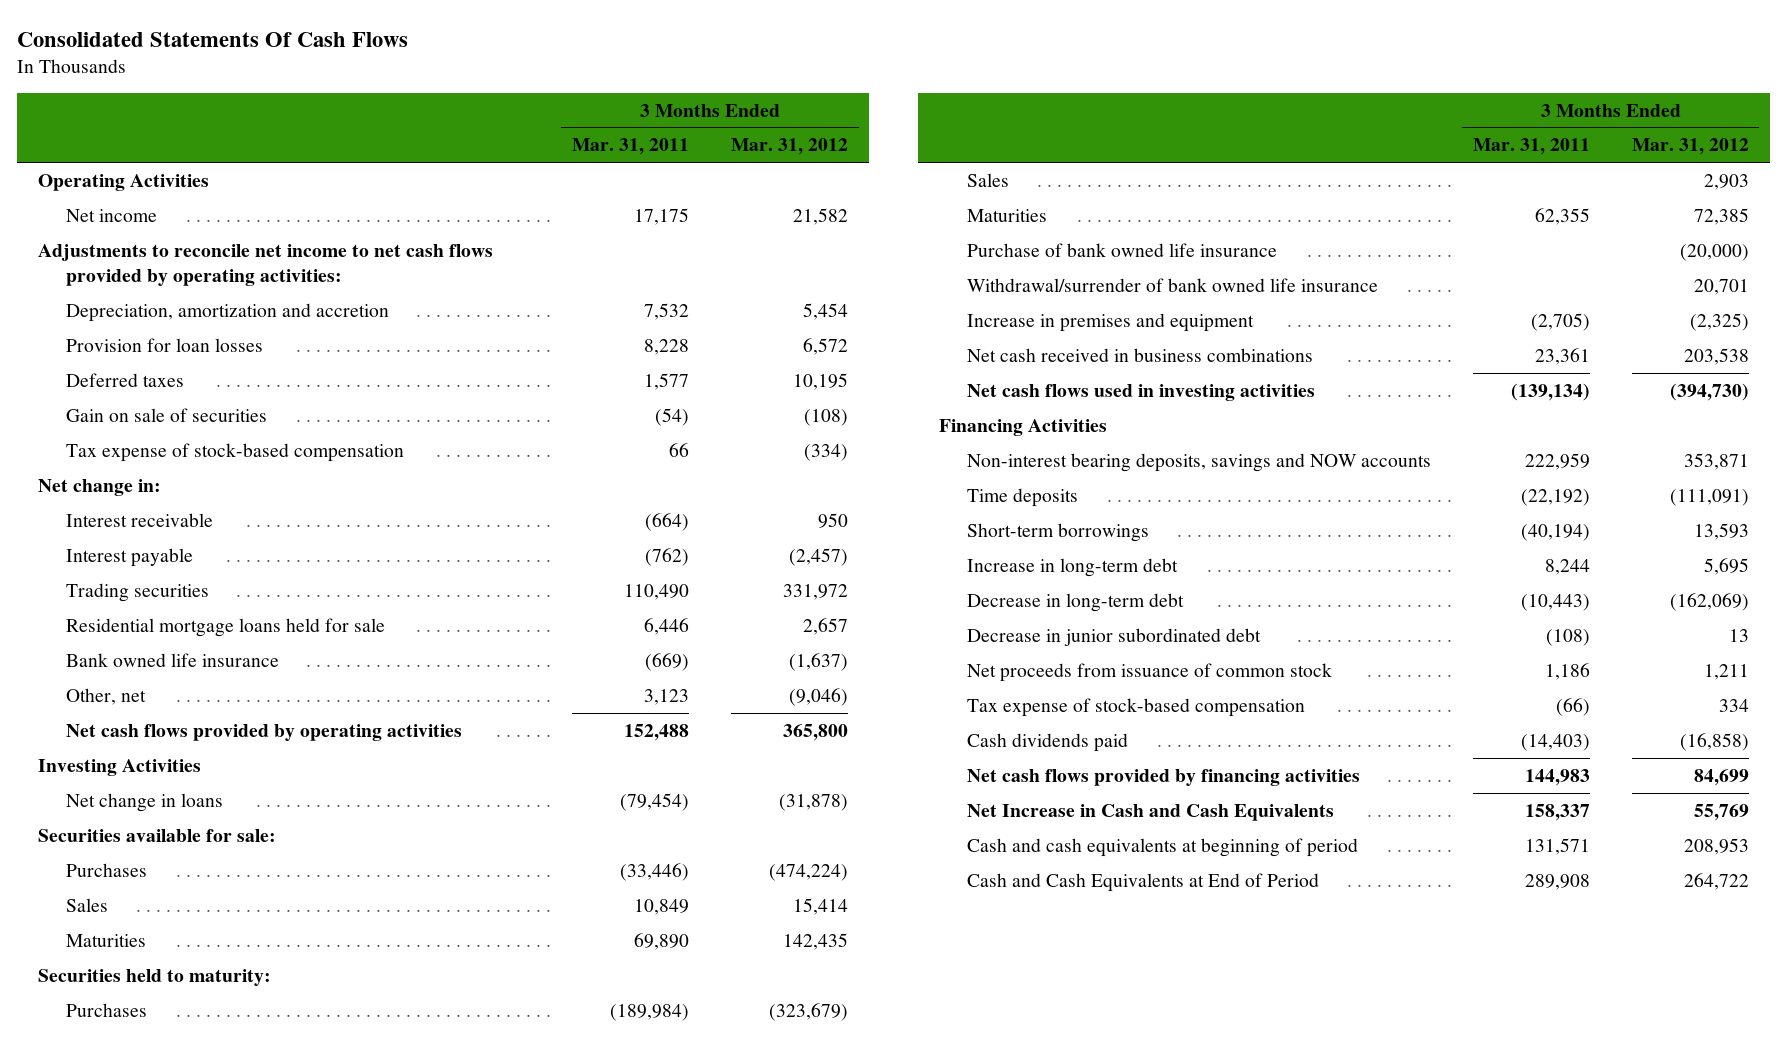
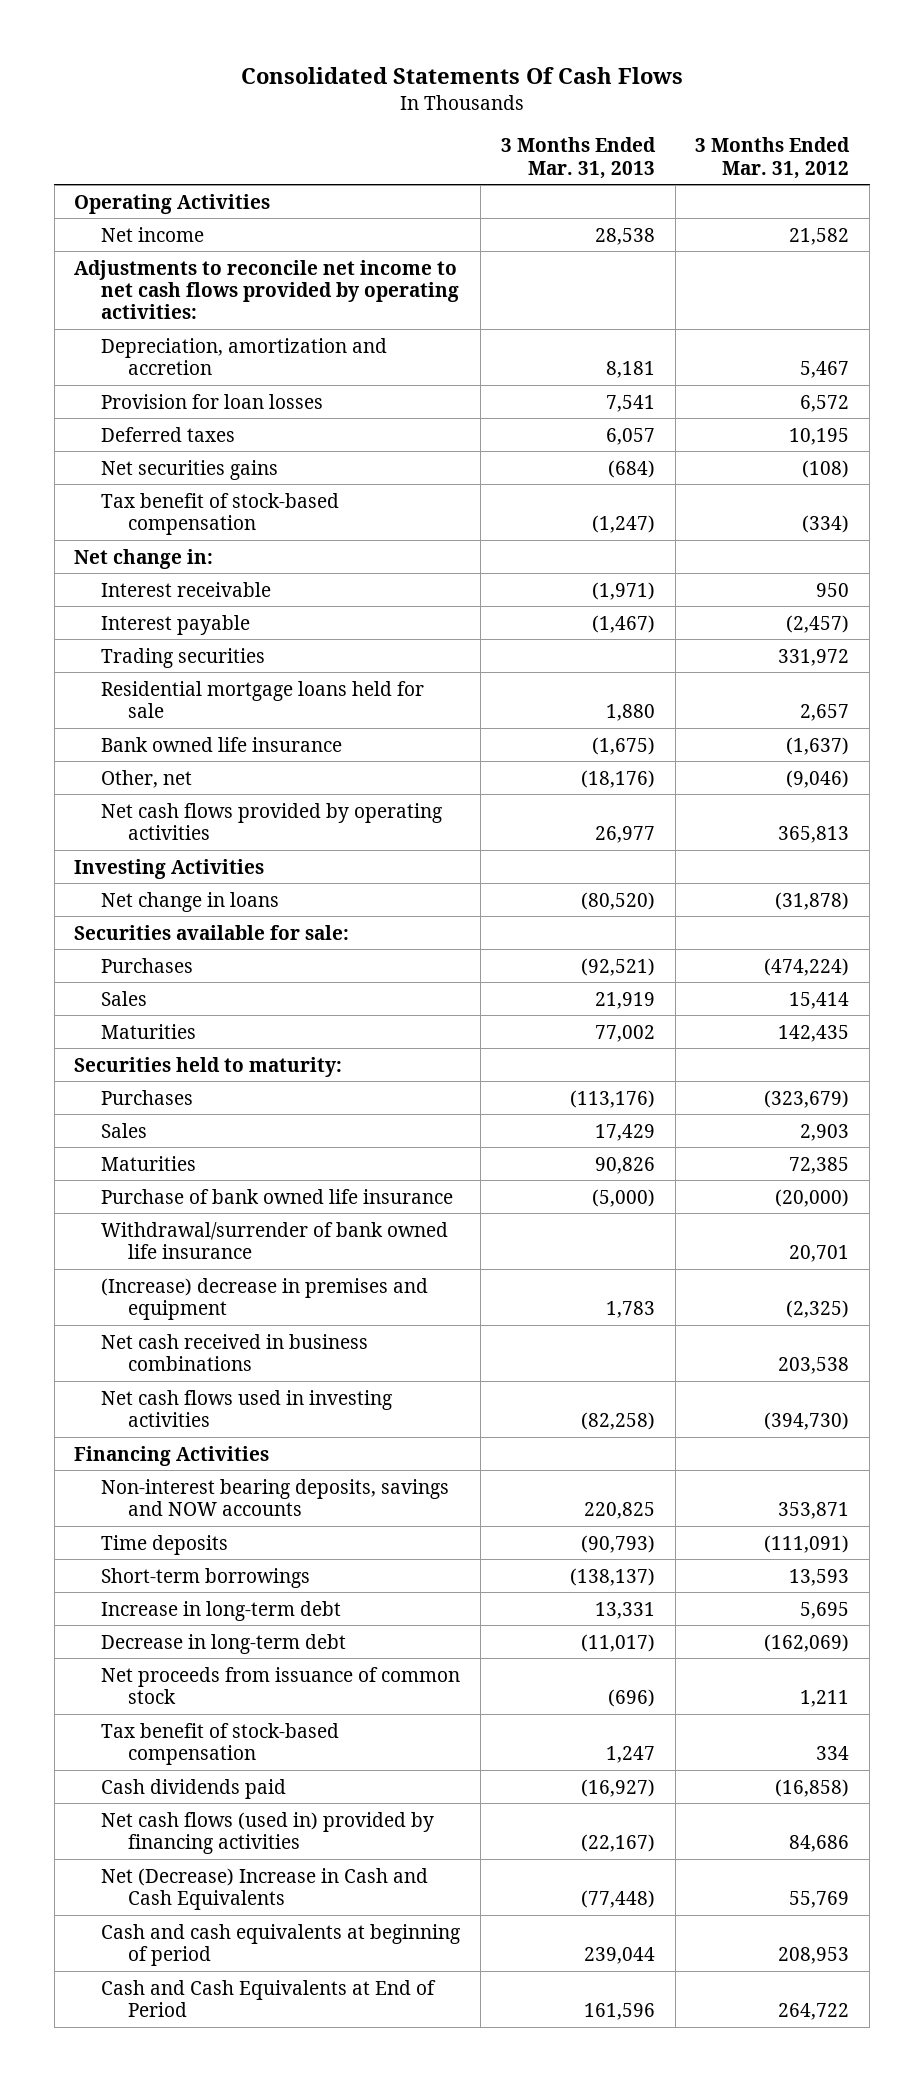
[571,138,689,156] Mar. 31, 2011 -> none
none -> [500,137,656,179] 3 Months Ended Mar. 31, 2013
[803,302,849,320] 5,454 -> [800,360,850,378] 5,467
[65,407,267,422] Gain on sale of securities -> [101,459,279,480] Net securities gains
[65,442,404,462] Tax expense of stock-based compensation -> [101,492,340,535] Tax benefit of stock-based compensation
[783,723,849,741] 365,800 -> [778,825,850,843] 365,813
[966,312,1254,332] Increase in premises and equipment -> [101,1277,429,1320] (Increase) decrease in premises and equipment
[966,627,1261,646] Decrease in junior subordinated debt -> none
[966,697,1305,717] Tax expense of stock-based compensation -> [101,1722,340,1765] Tax benefit of stock-based compensation
[966,768,1360,786] Net cash flows provided by financing activities -> [101,1811,435,1854] Net cash flows (used in) provided by financing activities
[1693,768,1749,786] 84,699 -> [789,1834,850,1852] 84,686
[966,803,1334,821] Net Increase in Cash and Cash Equivalents -> [101,1867,429,1910] Net (Decrease) Increase in Cash and Cash Equivalents

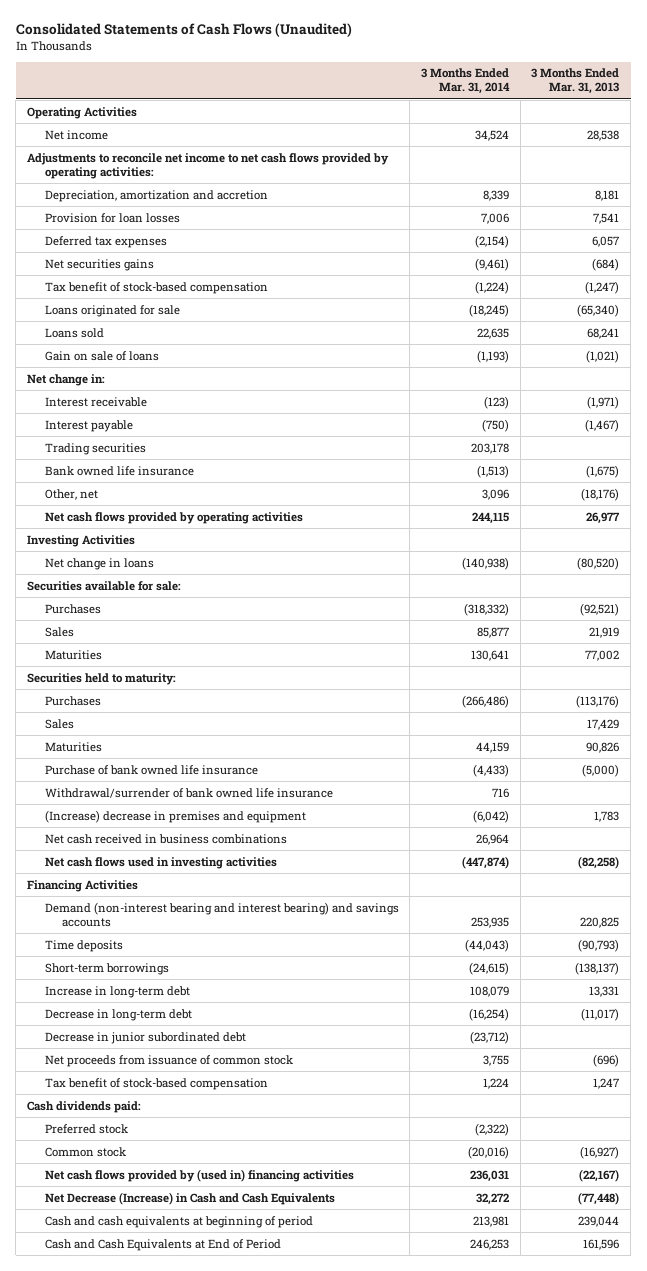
[240,66,683,84] Consolidated Statements Of Cash Flows -> [15,23,352,38] Consolidated Statements of Cash Flows (Unaudited)
[695,137,851,179] 3 Months Ended Mar. 31, 2012 -> none
none -> [421,68,511,95] 3 Months Ended Mar. 31, 2014
[101,426,236,442] Deferred taxes -> [44,235,167,248] Deferred tax expenses
none -> [44,304,180,317] Loans originated for sale
none -> [44,327,104,338] Loans sold
none -> [44,350,159,361] Gain on sale of loans
[101,680,425,718] Residential mortgage loans held for sale -> none
[101,1478,450,1516] Non-interest bearing deposits, savings and NOW accounts -> [44,901,399,927] Demand (non-interest bearing and interest bearing) and savings accounts
none -> [44,1031,246,1044] Decrease in junior subordinated debt
none -> [27,1100,142,1113] Cash dividends paid:
none -> [44,1123,128,1134] Preferred stock
[101,1778,287,1799] Cash dividends paid -> [44,1146,126,1157] Common stock
[101,1811,435,1854] Net cash flows (used in) provided by financing activities -> [44,1168,354,1182] Net cash flows provided by (used in) financing activities
[101,1867,429,1910] Net (Decrease) Increase in Cash and Cash Equivalents -> [44,1191,335,1205] Net Decrease (Increase) in Cash and Cash Equivalents

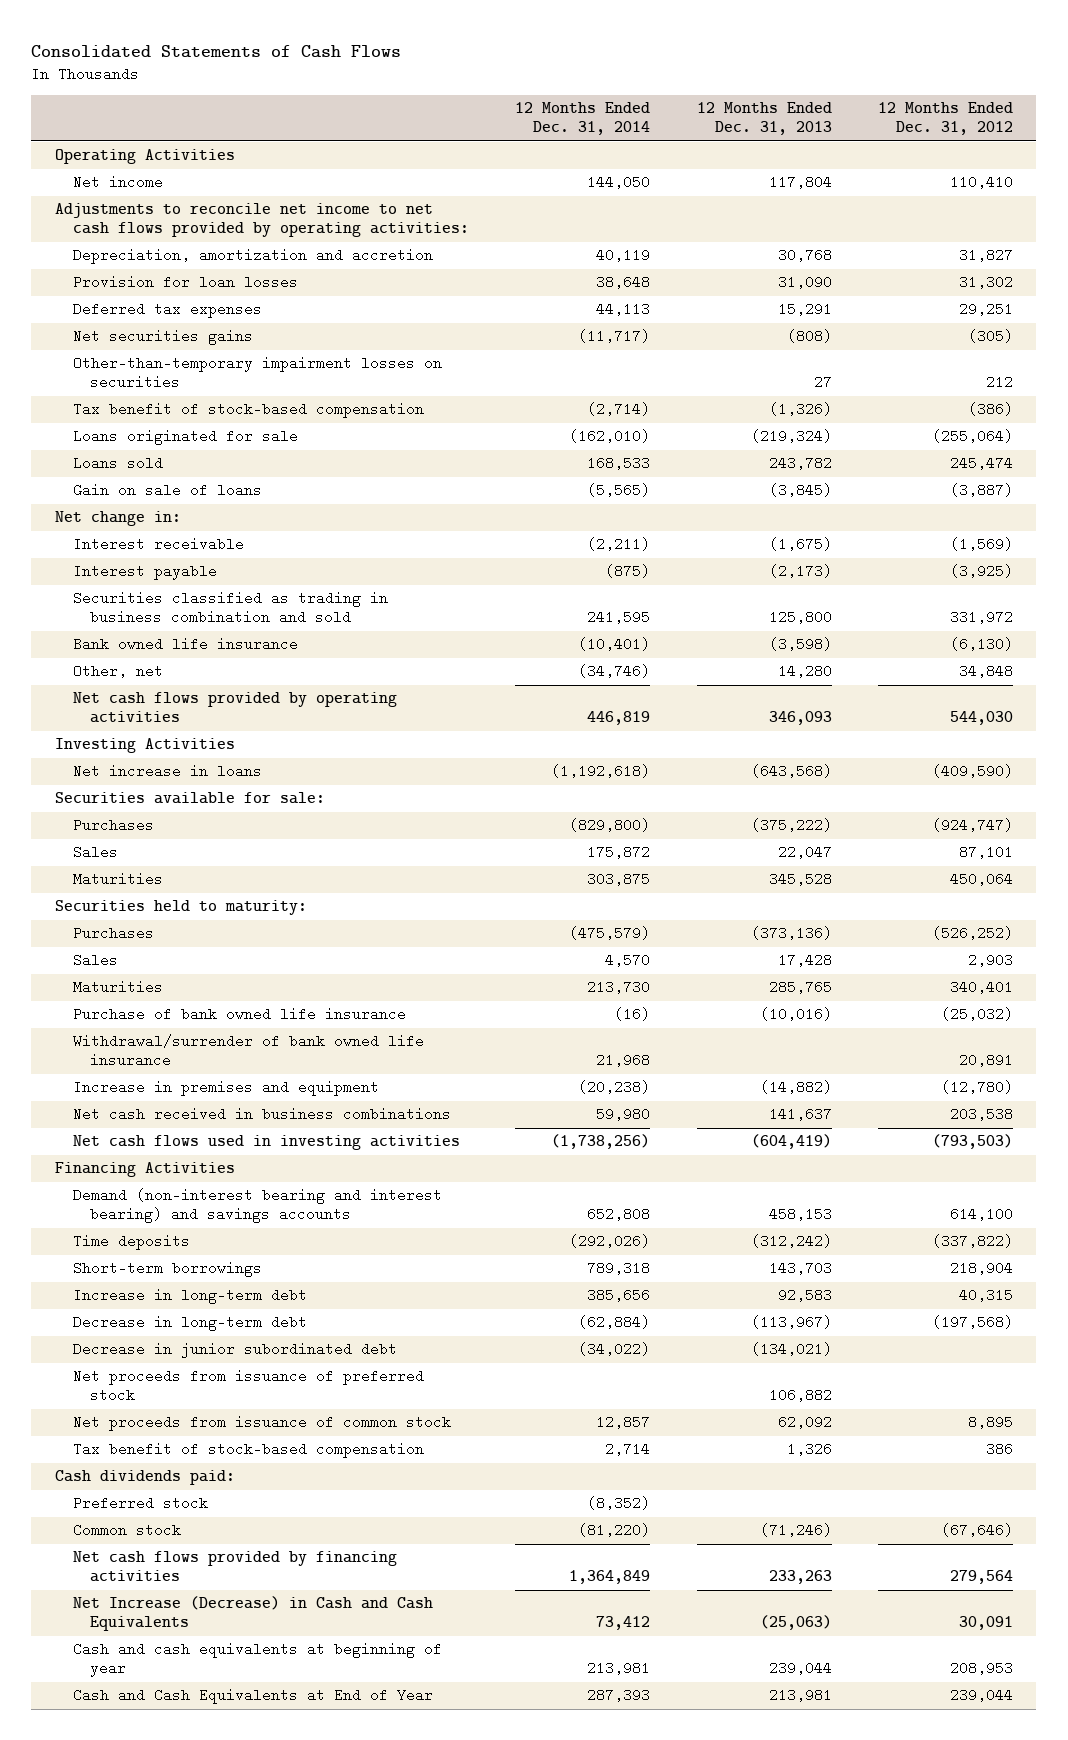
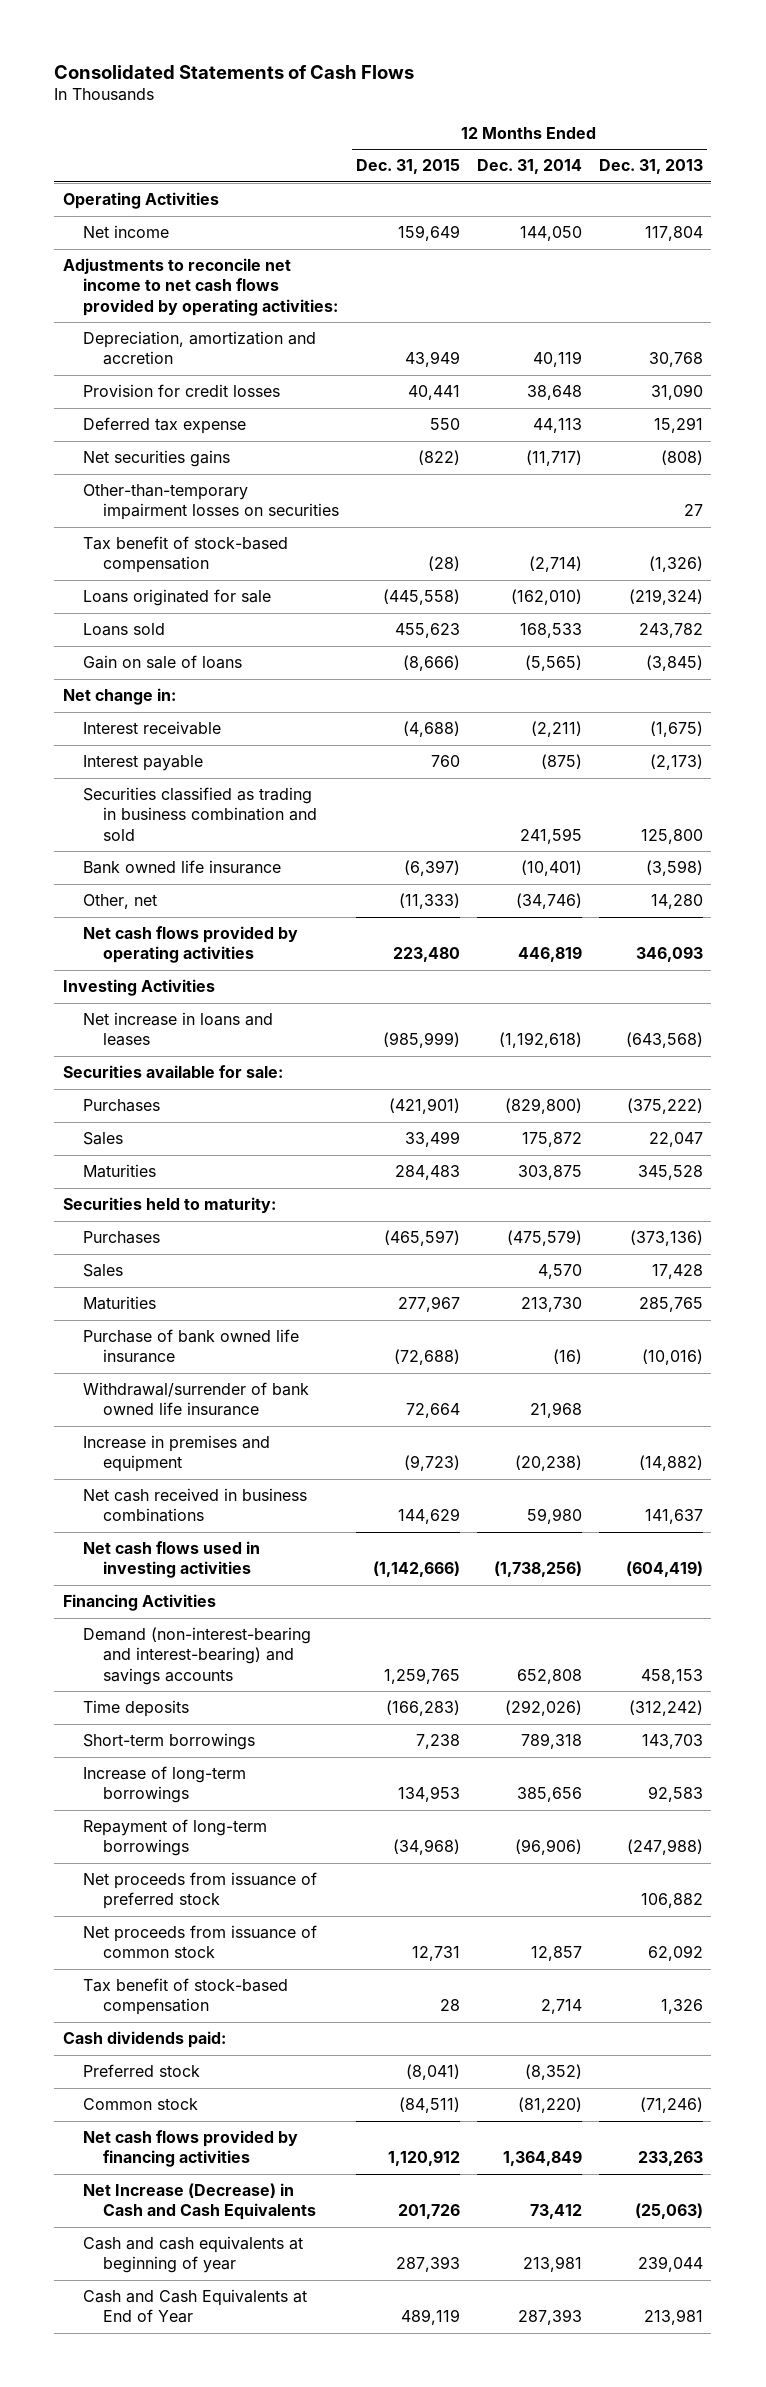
[878,102,1014,136] 12 Months Ended Dec. 31, 2012 -> none
none -> [355,159,460,175] Dec. 31, 2015
[72,275,298,290] Provision for loan losses -> [82,384,280,398] Provision for credit losses
[72,302,262,319] Deferred tax expenses -> [82,417,246,435] Deferred tax expense
[72,764,262,779] Net increase in loans -> [82,1012,273,1047] Net increase in loans and leases
[72,1188,442,1224] Demand (non-interest bearing and interest bearing) and savings accounts -> [82,1627,311,1685] Demand (non-interest-bearing and interest-bearing) and savings accounts
[72,1342,397,1359] Decrease in junior subordinated debt -> none
[72,1288,307,1305] Increase in long-term debt -> [82,1766,246,1804] Increase of long-term borrowings
[72,1315,307,1332] Decrease in long-term debt -> [82,1819,267,1857] Repayment of long-term borrowings
[578,1315,651,1330] (62,884) -> [514,1839,582,1856] (96,906)
[750,1315,832,1330] (113,967) -> [626,1839,703,1856] (247,988)

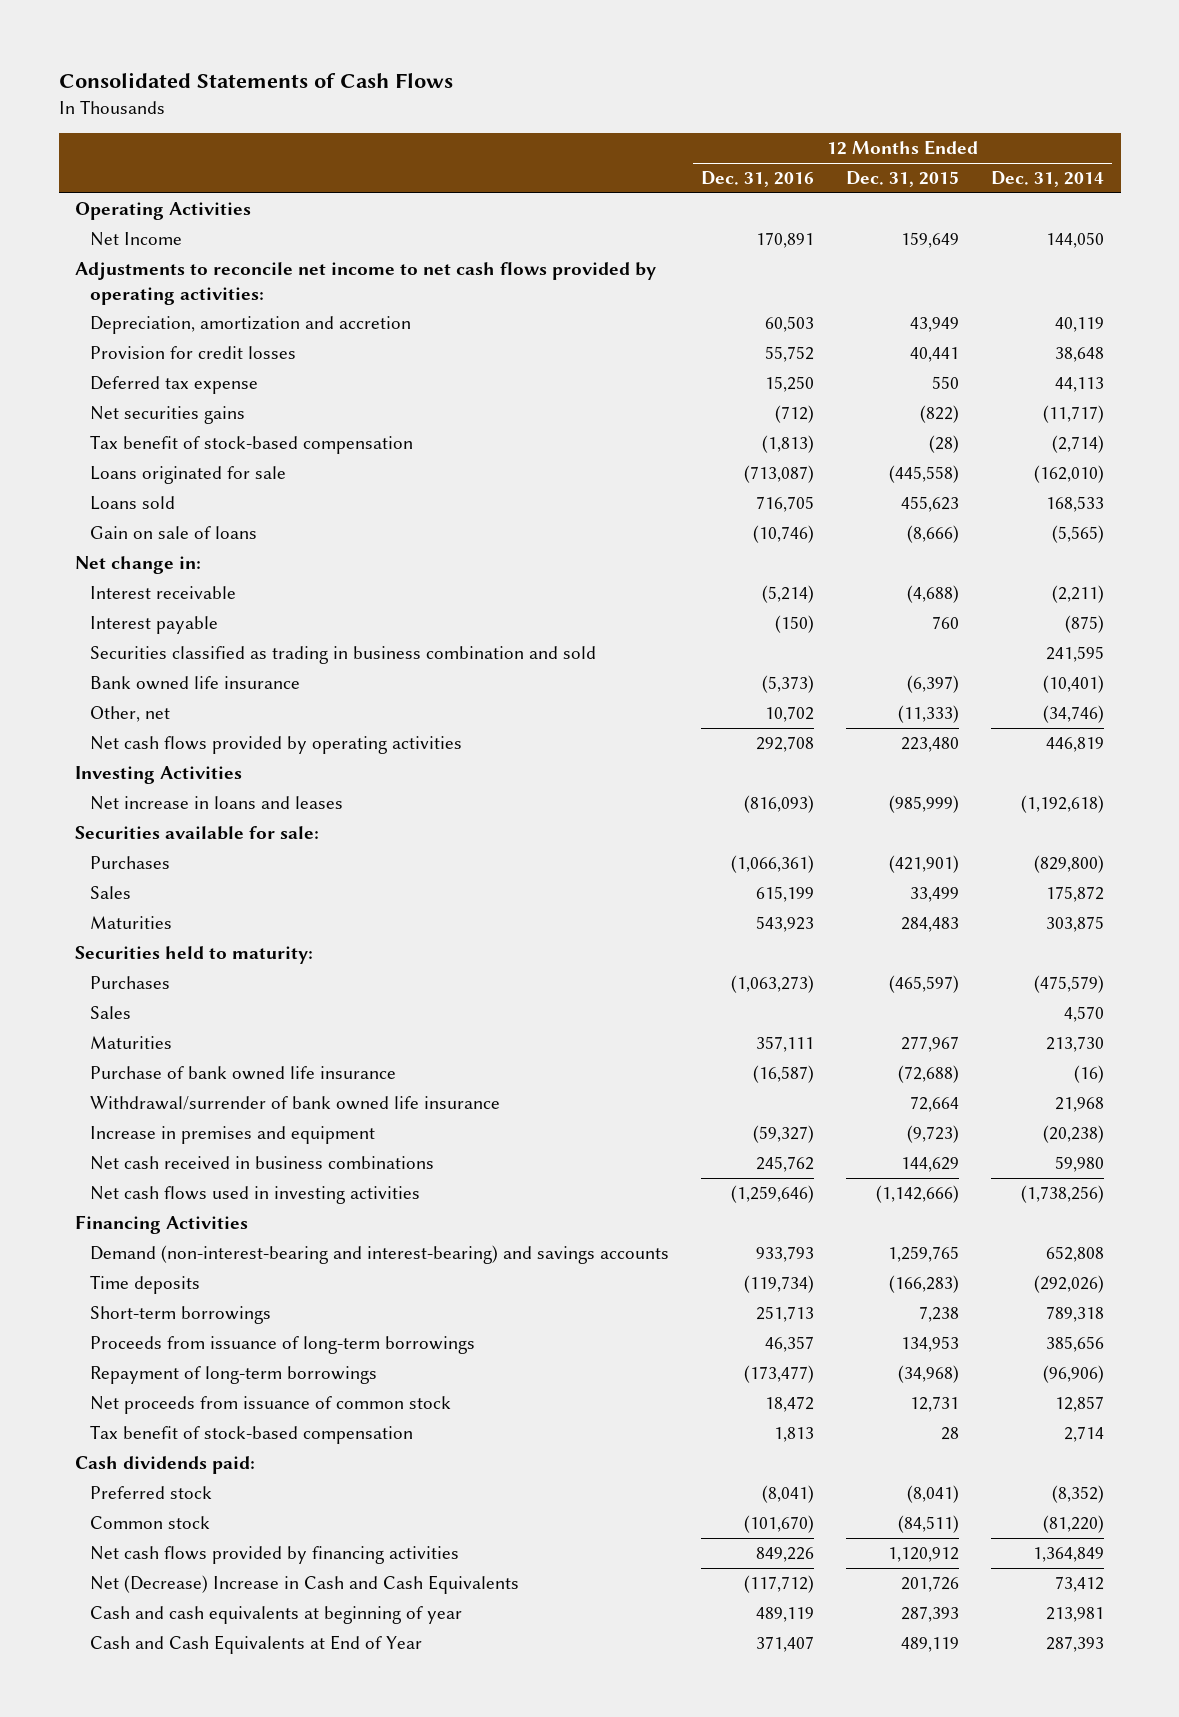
[598,159,703,175] Dec. 31, 2013 -> none
none -> [700,171,814,188] Dec. 31, 2016
[82,225,169,239] Net income -> [89,232,182,247] Net Income
[82,484,340,521] Other-than-temporary impairment losses on securities -> none
[82,1766,246,1804] Increase of long-term borrowings -> [89,1336,475,1355] Proceeds from issuance of long-term borrowings
[82,1872,317,1910] Net proceeds from issuance of preferred stock -> none
[82,2183,317,2221] Net Increase (Decrease) in Cash and Cash Equivalents -> [89,1575,519,1595] Net (Decrease) Increase in Cash and Cash Equivalents

